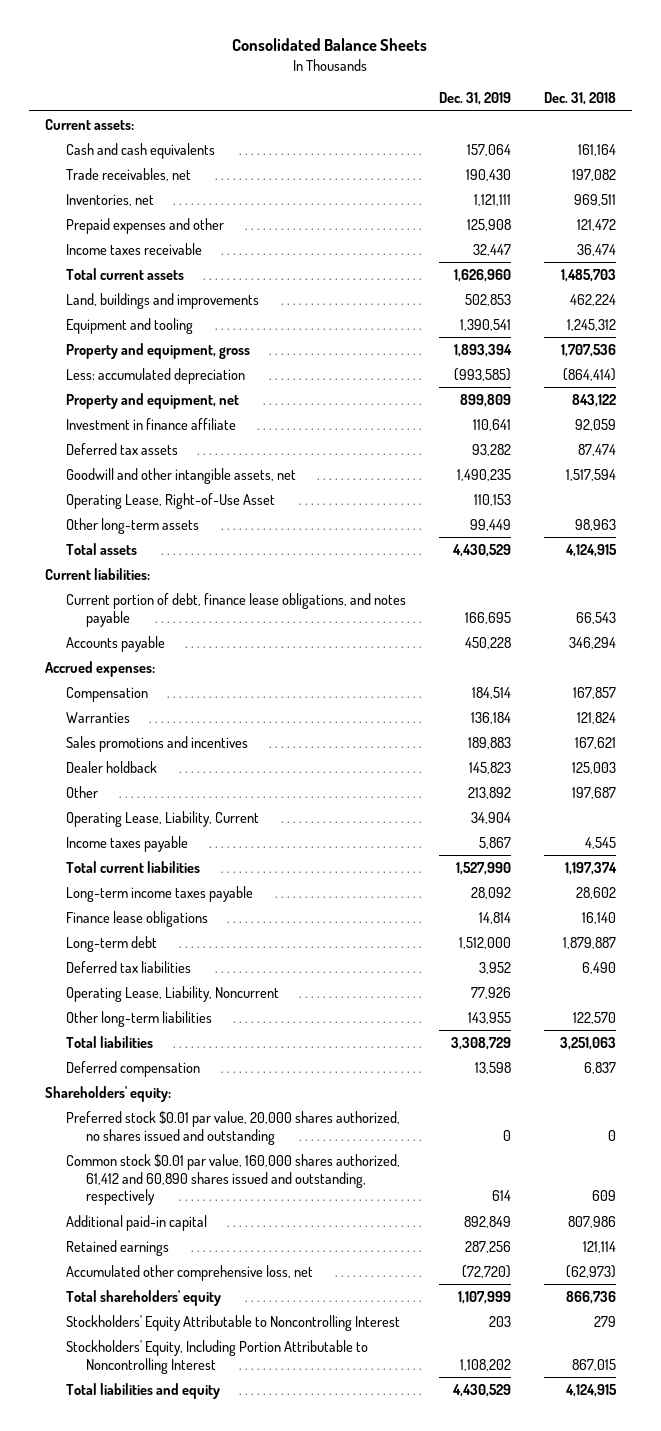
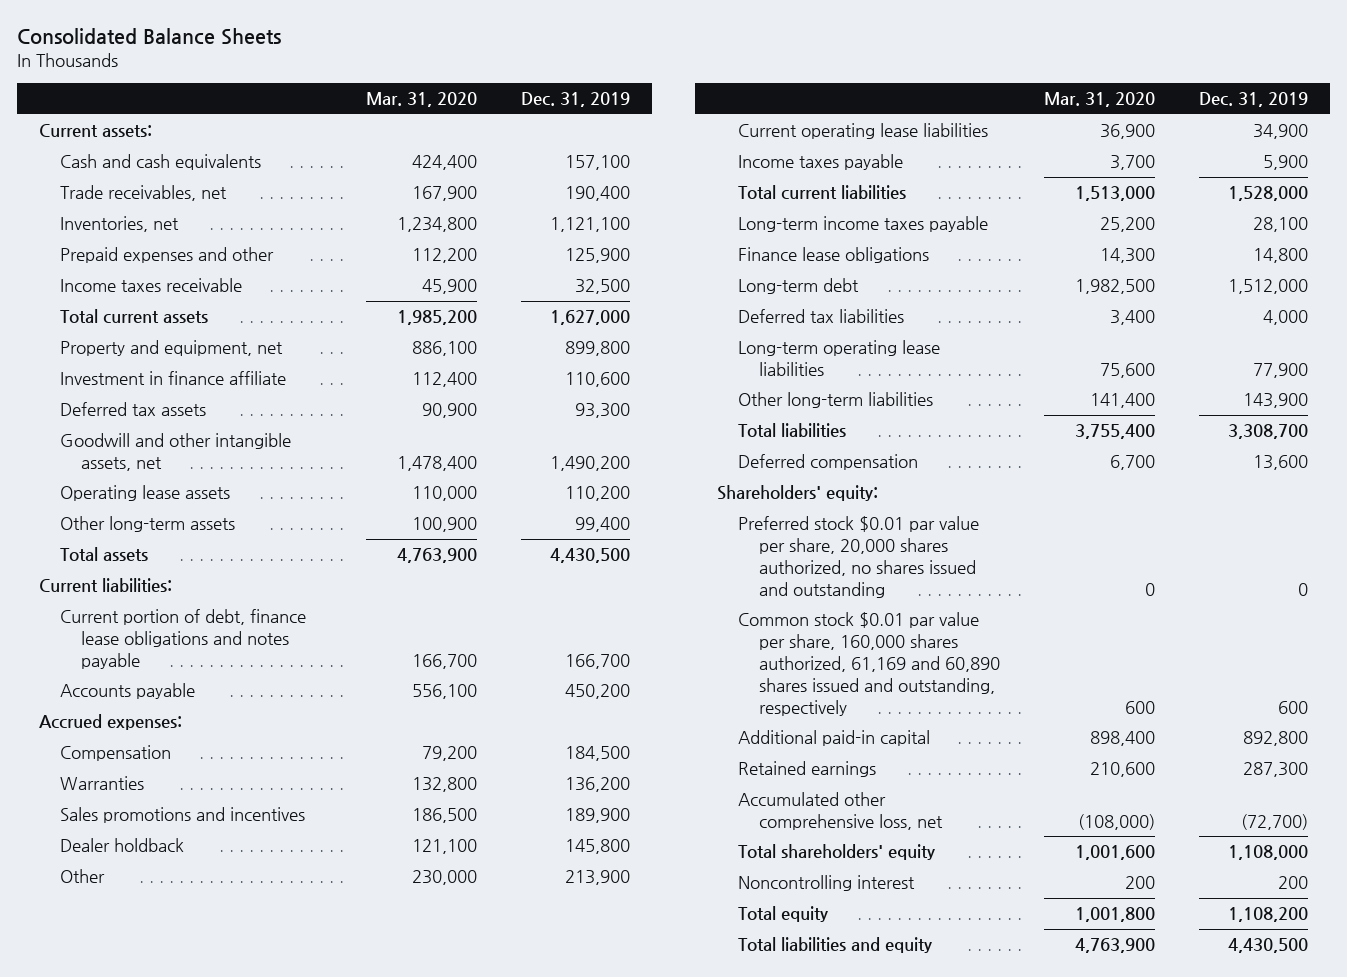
[543,92,616,106] Dec. 31, 2018 -> none
none -> [366,92,478,108] Mar. 31, 2020
[65,293,259,310] Land, buildings and improvements -> none
[65,318,193,335] Equipment and tooling -> none
[65,343,250,360] Property and equipment, gross -> none
[65,368,245,385] Less: accumulated depreciation -> none
[466,144,511,157] 157,064 -> [565,155,631,171] 157,100
[465,169,511,182] 190,430 -> [565,186,631,202] 190,400
[473,194,511,207] 1,121,111 -> [550,217,631,233] 1,121,100
[466,219,511,232] 125,908 -> [565,248,631,264] 125,900
[472,244,511,257] 32,447 -> [575,279,631,295] 32,500
[453,269,511,283] 1,626,960 -> [550,310,631,326] 1,627,000
[459,394,511,408] 899,809 -> [565,341,631,357] 899,800
[472,419,511,432] 110,641 -> [565,372,631,388] 110,600
[471,444,511,457] 93,282 -> [575,403,631,419] 93,300
[456,469,511,482] 1,490,235 -> [550,456,631,472] 1,490,200
[65,493,275,510] Operating Lease, Right-of-Use Asset -> [59,485,230,502] Operating lease assets
[473,494,511,507] 110,153 -> [565,486,631,502] 110,200
[469,519,511,532] 99,449 -> [575,517,631,533] 99,400
[451,544,511,558] 4,430,529 -> [550,548,631,564] 4,430,500
[65,593,406,627] Current portion of debt, finance lease obligations, and notes payable -> [59,609,306,669] Current portion of debt, finance lease obligations and notes payable
[464,611,511,624] 166,695 -> [565,653,631,669] 166,700
[464,637,511,650] 450,228 -> [565,684,631,700] 450,200
[471,687,511,700] 184,514 -> [565,746,631,762] 184,500
[470,712,511,725] 136,184 -> [565,777,631,793] 136,200
[467,737,511,750] 189,883 -> [565,808,631,824] 189,900
[468,762,511,775] 145,823 -> [565,839,631,855] 145,800
[467,787,511,800] 213,892 -> [565,870,631,886] 213,900
[65,811,259,828] Operating Lease, Liability, Current -> [737,123,988,140] Current operating lease liabilities
[470,812,511,825] 34,904 -> [1253,124,1309,140] 34,900
[478,837,511,850] 5,867 -> [1263,155,1309,171] 5,900
[455,862,511,876] 1,527,990 -> [1228,186,1309,202] 1,528,000
[470,887,511,900] 28,092 -> [1253,217,1309,233] 28,100
[478,912,511,925] 14,814 -> [1253,248,1309,264] 14,800
[478,962,511,975] 3,952 -> [1263,310,1309,326] 4,000
[65,986,279,1003] Operating Lease, Liability, Noncurrent -> [737,340,940,377] Long-term operating lease liabilities
[470,987,511,1000] 77,926 -> [1253,363,1309,379] 77,900
[467,1012,511,1025] 143,955 -> [1243,393,1309,409] 143,900
[450,1037,511,1051] 3,308,729 -> [1228,424,1309,440] 3,308,700
[474,1062,511,1075] 13,598 -> [1253,455,1309,471] 13,600
[65,1340,368,1374] Stockholders' Equity, Including Portion Attributable to Noncontrolling Interest -> none
[65,1111,400,1145] Preferred stock $0.01 par value, 20,000 shares authorized, no shares issued and outstanding -> [737,516,979,598] Preferred stock $0.01 par value per share, 20,000 shares authorized, no shares issued and outstanding
[65,1154,400,1206] Common stock $0.01 par value, 160,000 shares authorized, 61,412 and 60,890 shares issued and outstanding, respectively -> [737,612,1001,716] Common stock $0.01 par value per share, 160,000 shares authorized, 61,169 and 60,890 shares issued and outstanding, respectively
[491,1190,511,1202] 614 -> [1278,700,1309,714] 600
[463,1216,511,1229] 892,849 -> [1243,731,1309,747] 892,800
[464,1241,511,1254] 287,256 -> [1243,762,1309,778] 287,300
[461,1265,511,1279] (72,720) -> [1241,814,1309,831] (72,700)
[457,1291,511,1305] 1,107,999 -> [1228,845,1309,861] 1,108,000
[65,1315,400,1332] Stockholders' Equity Attributable to Noncontrolling Interest -> [737,875,915,892] Noncontrolling interest
[488,1316,511,1328] 203 -> [1278,876,1309,890] 200
none -> [737,906,828,923] Total equity
[451,1384,511,1398] 4,430,529 -> [1228,938,1309,954] 4,430,500

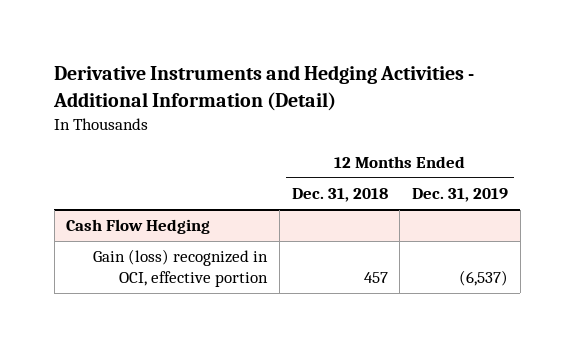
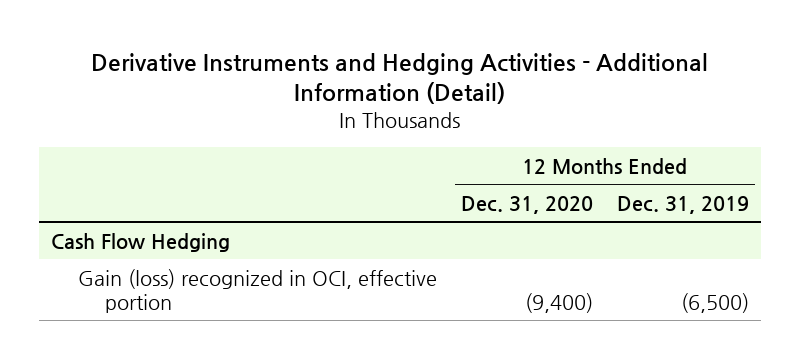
[291,188,388,203] Dec. 31, 2018 -> none
none -> [461,195,594,214] Dec. 31, 2020
[459,269,509,286] (6,537) -> [681,292,750,313] (6,500)

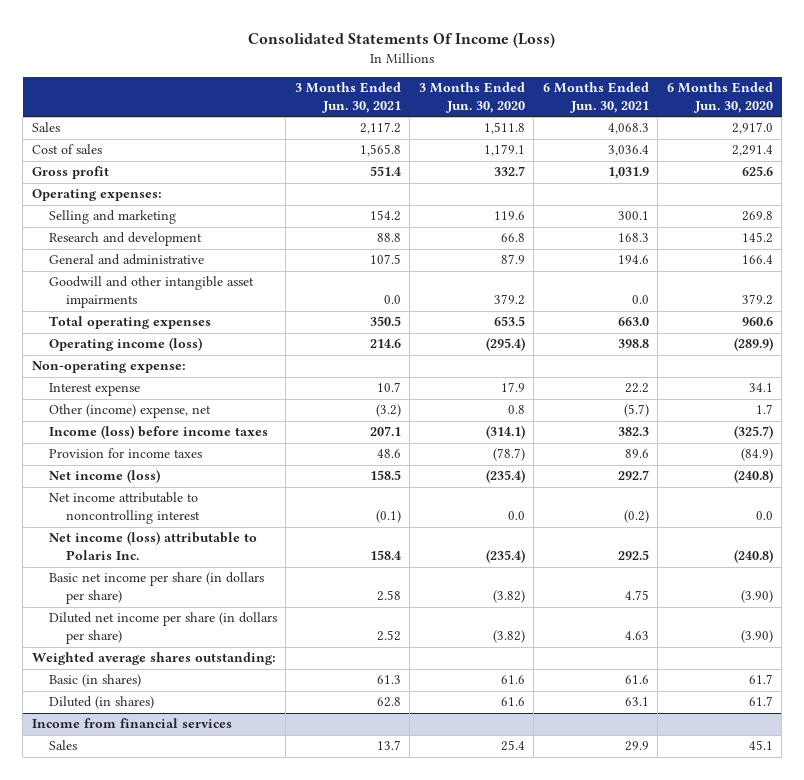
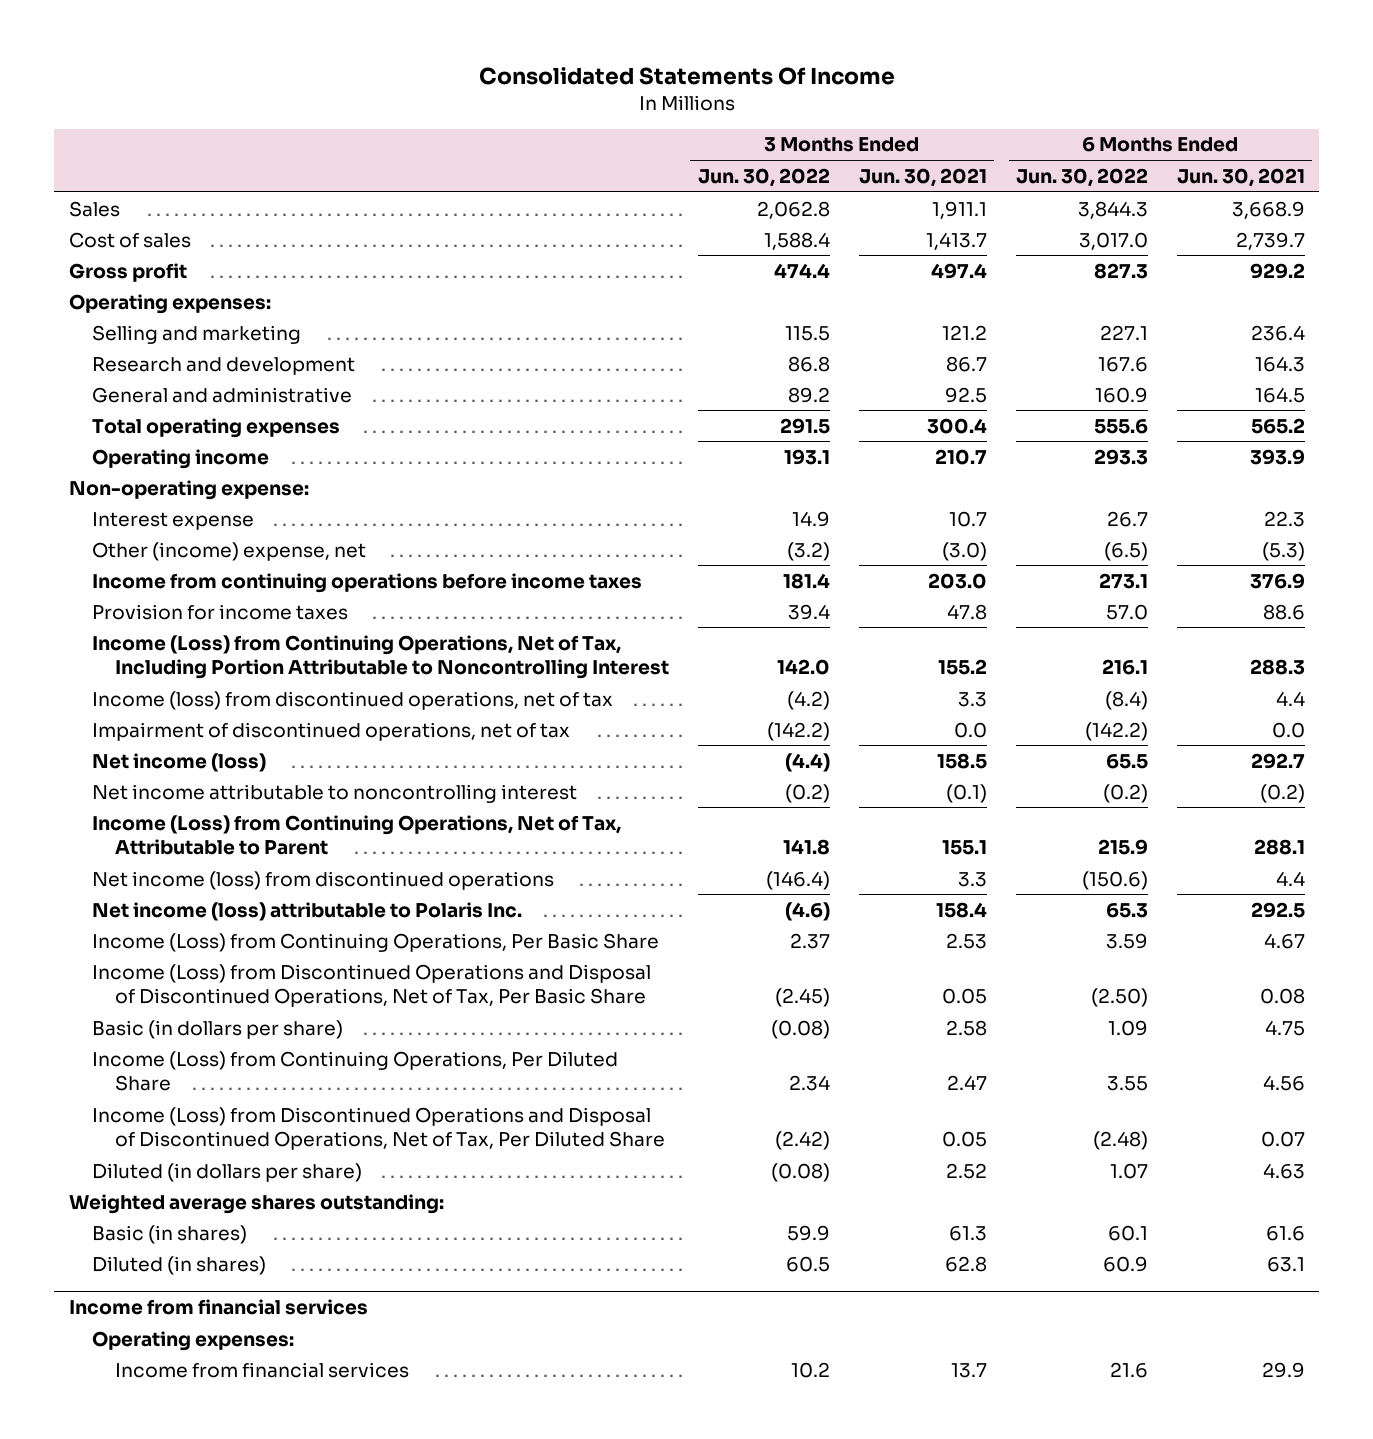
[248,33,556,49] Consolidated Statements Of Income (Loss) -> [478,66,895,85] Consolidated Statements Of Income
[418,82,525,114] 3 Months Ended Jun. 30, 2020 -> none
[666,82,773,114] 6 Months Ended Jun. 30, 2020 -> none
none -> [697,167,830,187] Jun. 30, 2022
none -> [1015,167,1148,187] Jun. 30, 2022
[359,122,401,135] 2,117.2 -> [931,200,987,219] 1,911.1
[607,123,649,135] 4,068.3 -> [1231,200,1305,219] 3,668.9
[359,144,401,157] 1,565.8 -> [925,231,987,250] 1,413.7
[607,145,649,157] 3,036.4 -> [1235,231,1305,250] 2,739.7
[369,166,401,177] 551.4 -> [930,262,987,279] 497.4
[607,167,649,180] 1,031.9 -> [1249,262,1305,279] 929.2
[48,276,254,309] Goodwill and other intangible asset impairments -> none
[369,210,401,222] 154.2 -> [941,324,987,340] 121.2
[617,211,649,221] 300.1 -> [1250,324,1305,341] 236.4
[376,233,401,243] 88.8 -> [945,355,987,372] 86.7
[617,233,649,243] 168.3 -> [1254,355,1305,372] 164.3
[369,254,401,265] 107.5 -> [944,386,987,403] 92.5
[617,255,649,265] 194.6 -> [1254,386,1305,403] 164.5
[369,316,401,327] 350.5 -> [926,417,987,434] 300.4
[617,317,649,327] 663.0 -> [1250,417,1305,434] 565.2
[48,337,202,352] Operating income (loss) -> [91,448,269,469] Operating income
[369,339,401,349] 214.6 -> [934,448,987,465] 210.7
[617,339,649,349] 398.8 -> [1249,448,1305,465] 393.9
[624,383,649,394] 22.2 -> [1263,510,1305,527] 22.3
[375,404,401,418] (3.2) -> [941,541,987,561] (3.0)
[623,404,649,418] (5.7) -> [1261,541,1305,561] (5.3)
[48,425,268,440] Income (loss) before income taxes -> [91,572,642,593] Income from continuing operations before income taxes
[369,426,401,437] 207.1 -> [927,572,987,589] 203.0
[617,427,649,437] 382.3 -> [1249,572,1305,589] 376.9
[376,449,401,459] 48.6 -> [946,603,987,620] 47.8
[624,449,649,459] 89.6 -> [1262,603,1305,620] 88.6
none -> [91,634,669,680] Income (Loss) from Continuing Operations, Net of Tax, Including Portion Attributable to Noncontrolling Interest
none -> [91,690,613,710] Income (loss) from discontinued operations, net of tax
none -> [91,721,570,741] Impairment of discontinued operations, net of tax
none -> [91,814,621,856] Income (Loss) from Continuing Operations, Net of Tax, Attributable to Parent
none -> [91,870,554,890] Net income (loss) from discontinued operations
none -> [91,932,659,952] Income (Loss) from Continuing Operations, Per Basic Share
none -> [91,963,651,1008] Income (Loss) from Discontinued Operations and Disposal of Discontinued Operations, Net of Tax, Per Basic Share
[48,572,264,605] Basic net income per share (in dollars per share) -> [91,1019,343,1039] Basic (in dollars per share)
none -> [91,1050,618,1092] Income (Loss) from Continuing Operations, Per Diluted Share
none -> [91,1106,665,1151] Income (Loss) from Discontinued Operations and Disposal of Discontinued Operations, Net of Tax, Per Diluted Share
[48,612,277,645] Diluted net income per share (in dollars per share) -> [91,1162,362,1182] Diluted (in dollars per share)
none -> [91,1330,294,1351] Operating expenses:
[48,740,77,751] Sales -> [114,1361,409,1378] Income from financial services

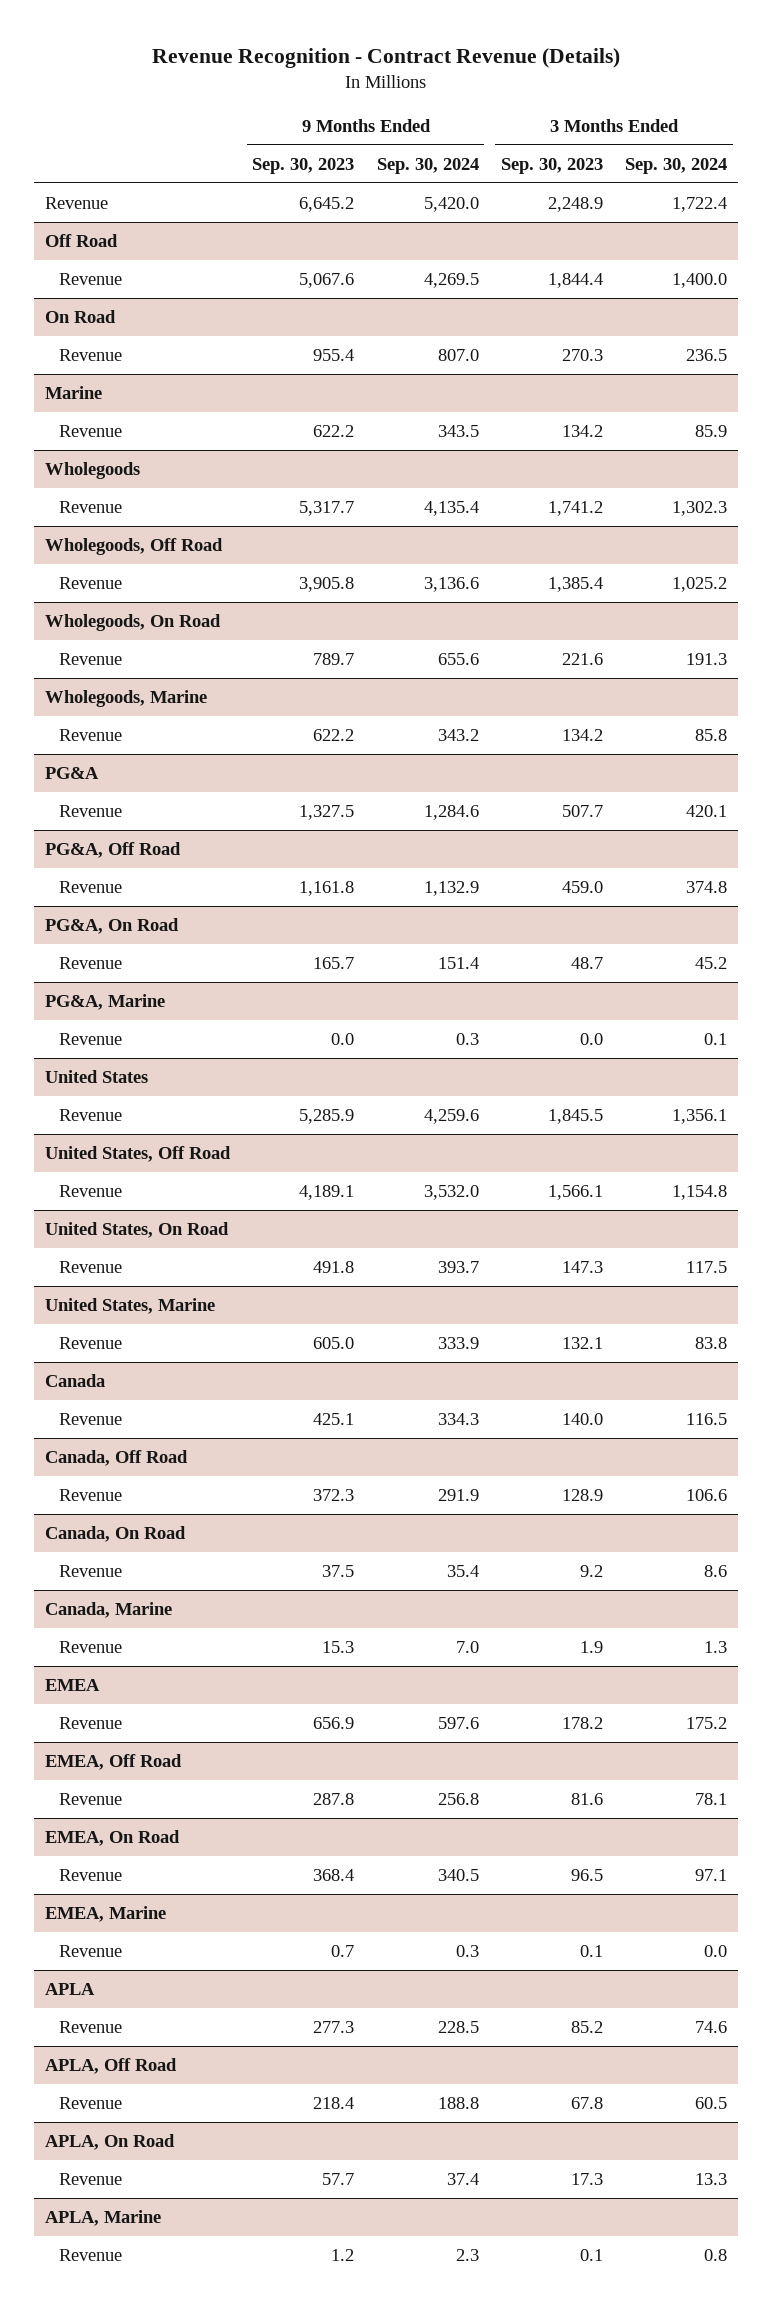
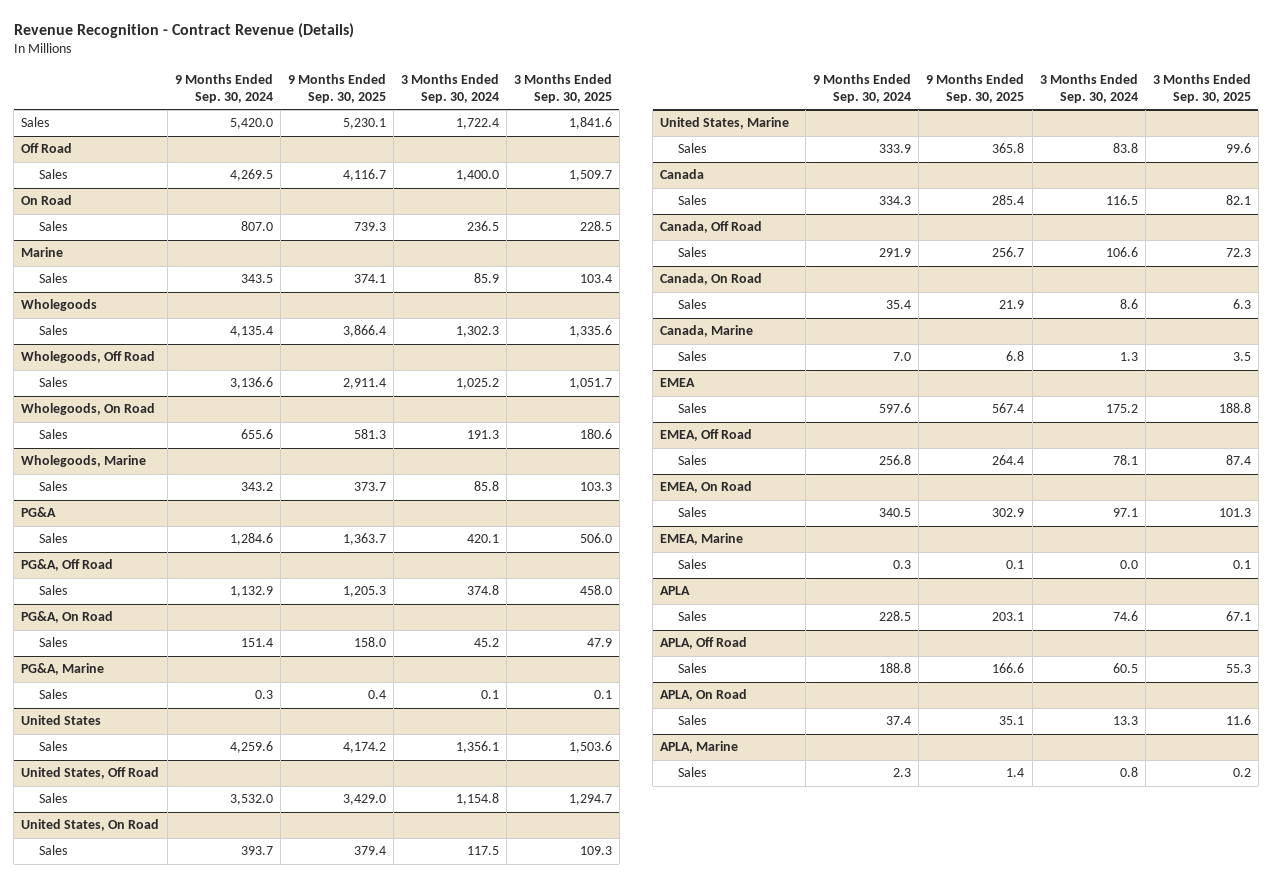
[252,157,355,174] Sep. 30, 2023 -> none
[500,157,603,174] Sep. 30, 2023 -> none
none -> [287,73,386,103] 9 Months Ended Sep. 30, 2025
none -> [513,73,612,103] 3 Months Ended Sep. 30, 2025
[45,196,109,209] Revenue -> [21,117,50,128] Sales
[59,272,123,285] Revenue -> [39,169,68,180] Sales
[59,348,123,361] Revenue -> [39,221,68,232] Sales
[59,424,123,437] Revenue -> [39,273,68,284] Sales
[59,500,123,513] Revenue -> [39,325,68,336] Sales
[59,576,123,589] Revenue -> [39,377,68,388] Sales
[59,652,123,665] Revenue -> [39,429,68,440] Sales
[59,728,123,741] Revenue -> [39,481,68,492] Sales
[59,804,123,817] Revenue -> [39,533,68,544] Sales
[59,880,123,893] Revenue -> [39,585,68,596] Sales
[59,956,123,969] Revenue -> [39,637,68,648] Sales
[59,1032,123,1045] Revenue -> [39,689,68,700] Sales
[59,1108,123,1121] Revenue -> [39,741,68,752] Sales
[59,1184,123,1197] Revenue -> [39,793,68,804] Sales
[59,1260,123,1273] Revenue -> [39,845,68,856] Sales
[59,1336,123,1349] Revenue -> [677,143,706,154] Sales
[59,1412,123,1425] Revenue -> [677,195,706,206] Sales
[59,1488,123,1501] Revenue -> [677,247,706,258] Sales
[59,1564,123,1577] Revenue -> [677,299,706,310] Sales
[59,1640,123,1653] Revenue -> [677,351,706,362] Sales
[59,1716,123,1729] Revenue -> [677,403,706,414] Sales
[59,1792,123,1805] Revenue -> [677,455,706,466] Sales
[59,1868,123,1881] Revenue -> [677,507,706,518] Sales
[59,1944,123,1957] Revenue -> [677,559,706,570] Sales
[59,2020,123,2033] Revenue -> [677,611,706,622] Sales
[59,2096,123,2109] Revenue -> [677,663,706,674] Sales
[59,2172,123,2185] Revenue -> [677,715,706,726] Sales
[59,2248,123,2261] Revenue -> [677,767,706,778] Sales

